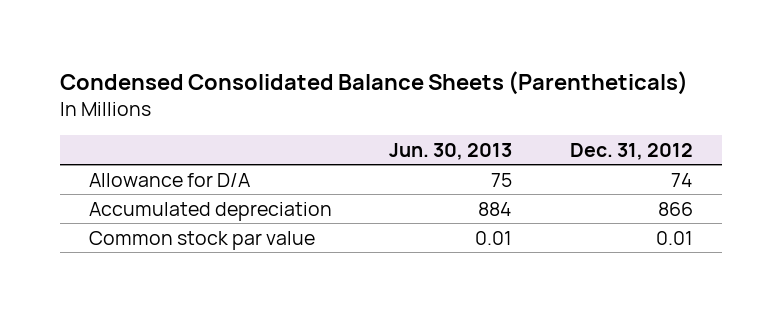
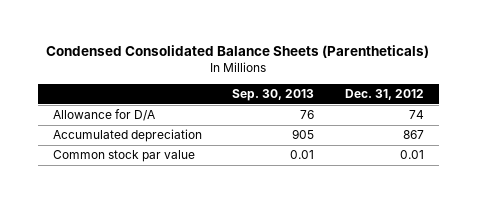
[389,142,513,160] Jun. 30, 2013 -> none
none -> [232,89,315,102] Sep. 30, 2013
[658,201,694,216] 866 -> [402,130,424,140] 867

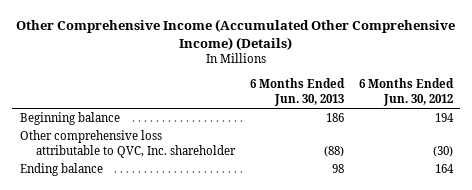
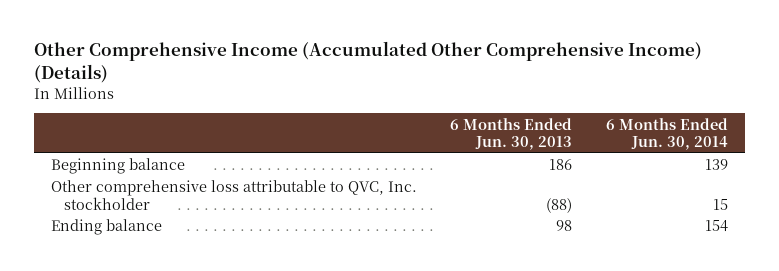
[358,78,454,107] 6 Months Ended Jun. 30, 2012 -> none
none -> [606,117,729,150] 6 Months Ended Jun. 30, 2014
[19,130,237,159] Other comprehensive loss attributable to QVC, Inc. shareholder -> [50,180,417,210] Other comprehensive loss attributable to QVC, Inc. stockholder

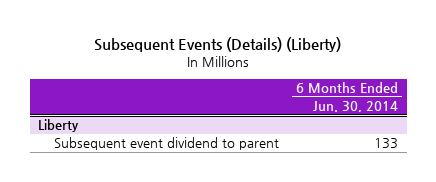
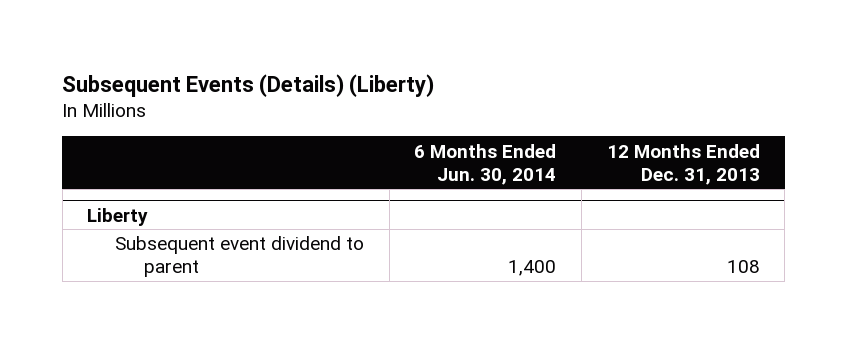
none -> [606,143,760,185] 12 Months Ended Dec. 31, 2013
[374,138,399,150] 133 -> [508,260,557,277] 1,400

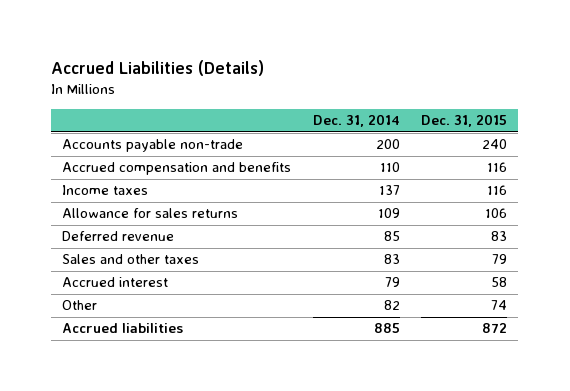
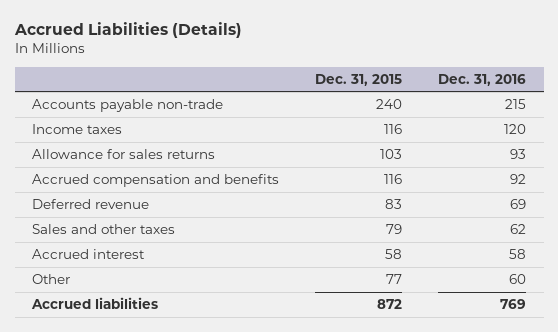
[312,114,400,128] Dec. 31, 2014 -> none
none -> [438,73,527,86] Dec. 31, 2016
[485,208,508,219] 106 -> [380,148,403,159] 103
[62,162,292,176] Accrued compensation and benefits -> [32,173,280,187] Accrued compensation and benefits
[491,300,508,311] 74 -> [386,273,403,284] 77

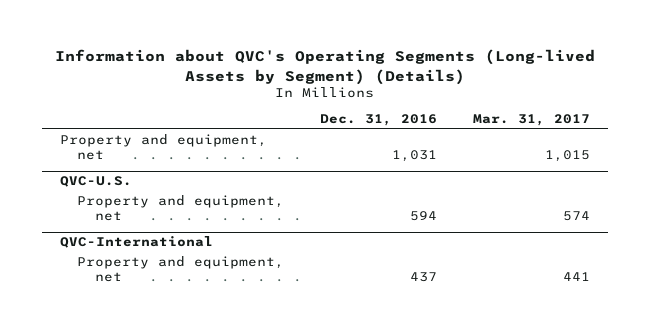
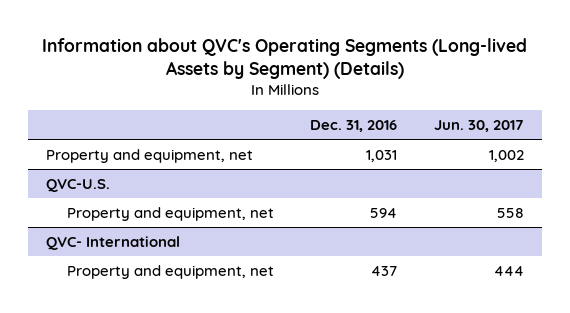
[473,114,591,127] Mar. 31, 2017 -> none
none -> [433,120,524,133] Jun. 30, 2017
[60,236,214,249] QVC-International -> [46,235,181,250] QVC- International

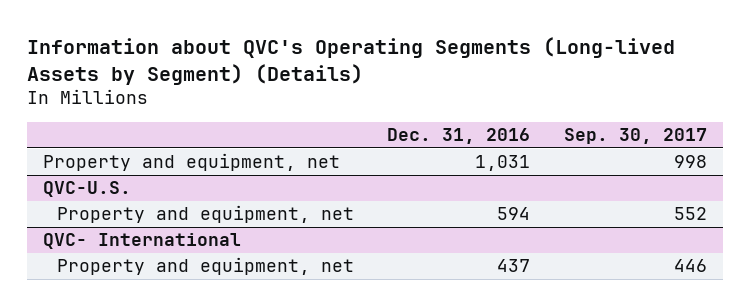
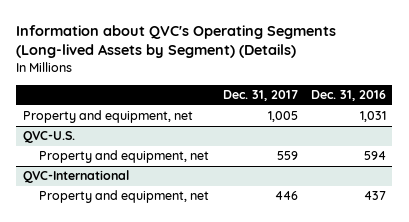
[563,128,707,145] Sep. 30, 2017 -> none
none -> [222,90,298,102] Dec. 31, 2017
[43,233,242,250] QVC- International -> [23,170,130,184] QVC-International

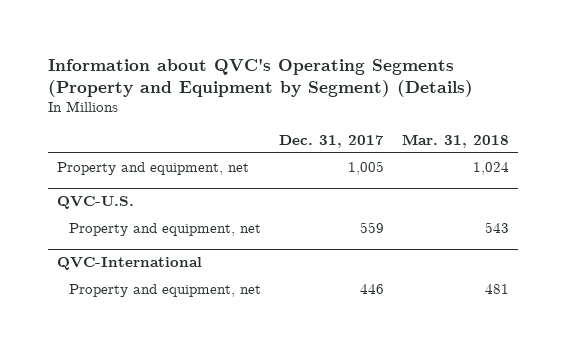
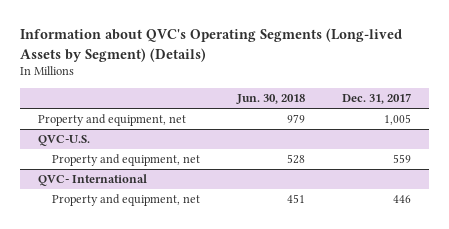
[48,57,474,97] Information about QVC's Operating Segments (Property and Equipment by Segment) (Details) -> [19,28,402,62] Information about QVC's Operating Segments (Long-lived Assets by Segment) (Details)
[402,133,510,148] Mar. 31, 2018 -> none
none -> [236,94,306,105] Jun. 30, 2018
[57,257,203,271] QVC-International -> [38,174,148,187] QVC- International

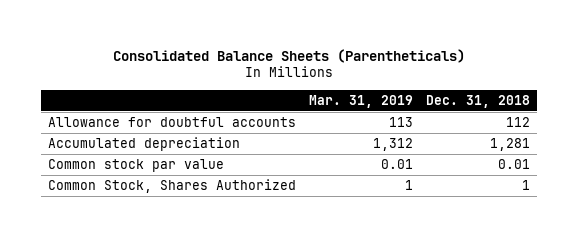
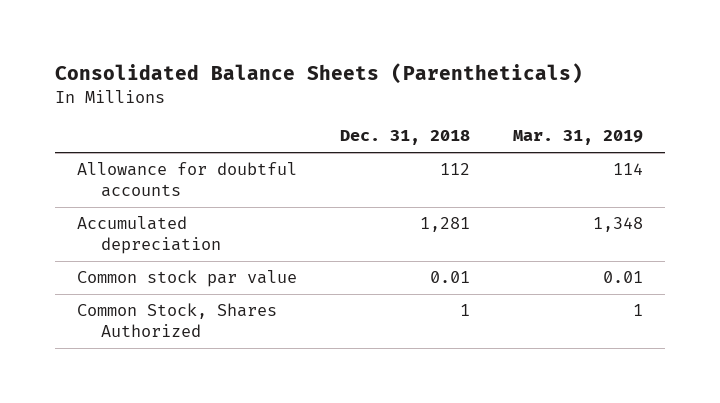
[389,117,414,128] 113 -> [613,163,644,176] 114
[373,138,414,152] 1,312 -> [593,217,644,233] 1,348

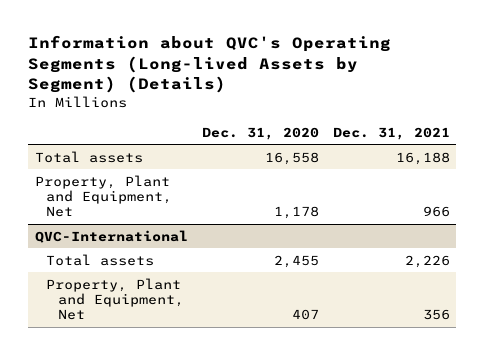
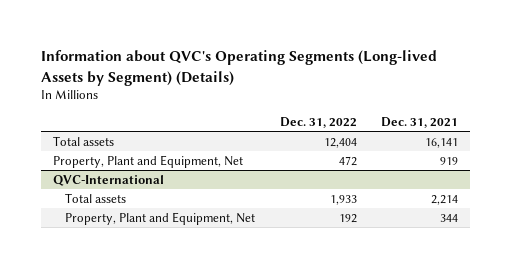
[201,126,319,140] Dec. 31, 2020 -> none
none -> [279,117,357,129] Dec. 31, 2022
[395,151,450,165] 16,188 -> [424,137,458,148] 16,141
[422,206,450,218] 966 -> [439,156,458,165] 919
[404,254,450,268] 2,226 -> [430,194,458,205] 2,214
[422,309,450,321] 356 -> [439,213,458,222] 344

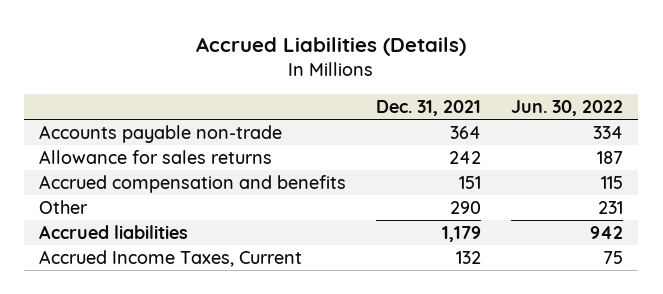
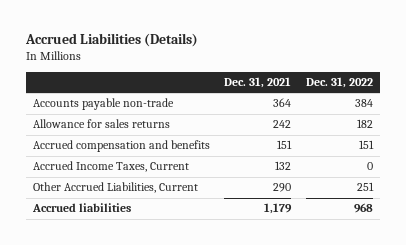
[511,100,624,117] Jun. 30, 2022 -> none
none -> [305,76,373,88] Dec. 31, 2022
[39,200,89,215] Other -> none
none -> [32,182,198,194] Other Accrued Liabilities, Current
[39,225,189,240] Accrued liabilities -> [31,203,131,213] Accrued liabilities

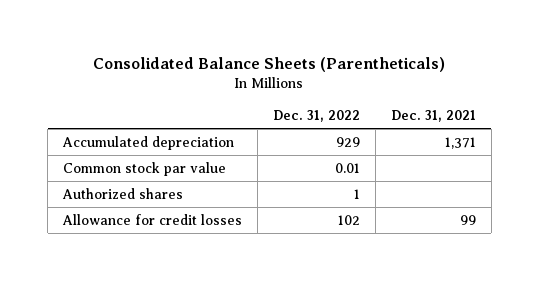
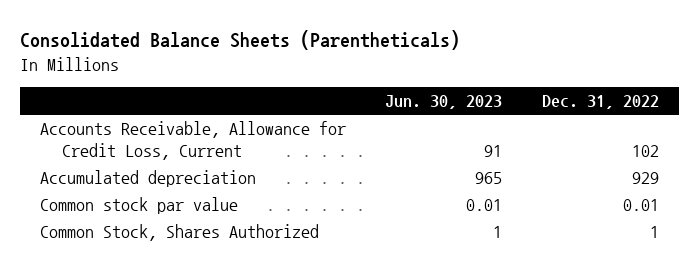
[390,109,476,122] Dec. 31, 2021 -> none
none -> [385,95,503,110] Jun. 30, 2023
none -> [39,121,346,160] Accounts Receivable, Allowance for Credit Loss, Current
[62,213,243,225] Allowance for credit losses -> none
[62,187,184,199] Authorized shares -> [39,224,319,242] Common Stock, Shares Authorized

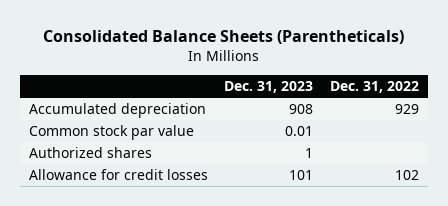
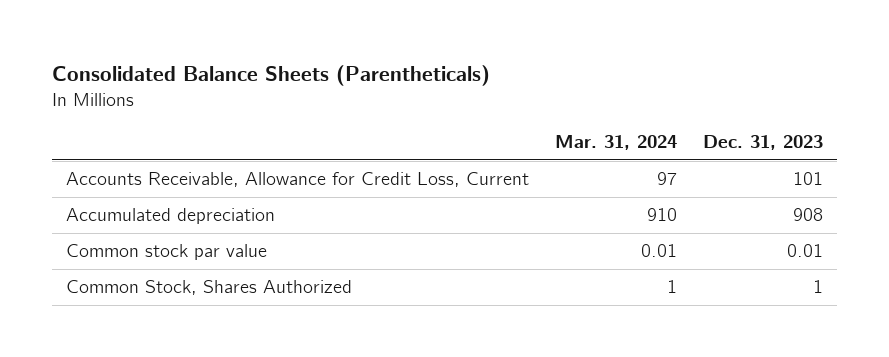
[330,81,420,94] Dec. 31, 2022 -> none
none -> [555,135,678,151] Mar. 31, 2024
none -> [65,172,529,188] Accounts Receivable, Allowance for Credit Loss, Current
[28,169,208,181] Allowance for credit losses -> none
[28,147,152,159] Authorized shares -> [65,280,352,296] Common Stock, Shares Authorized

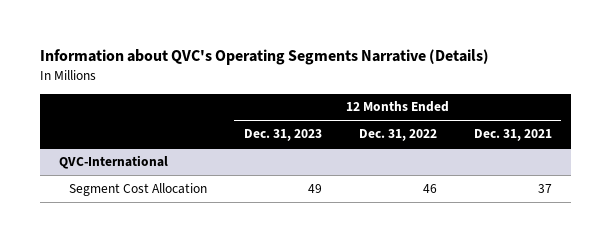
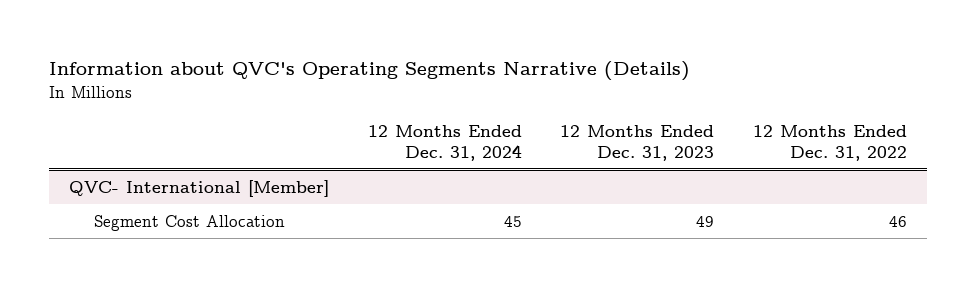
[474,129,553,142] Dec. 31, 2021 -> none
none -> [367,124,522,161] 12 Months Ended Dec. 31, 2024
[58,154,168,169] QVC-International -> [68,179,329,197] QVC- International [Member]

